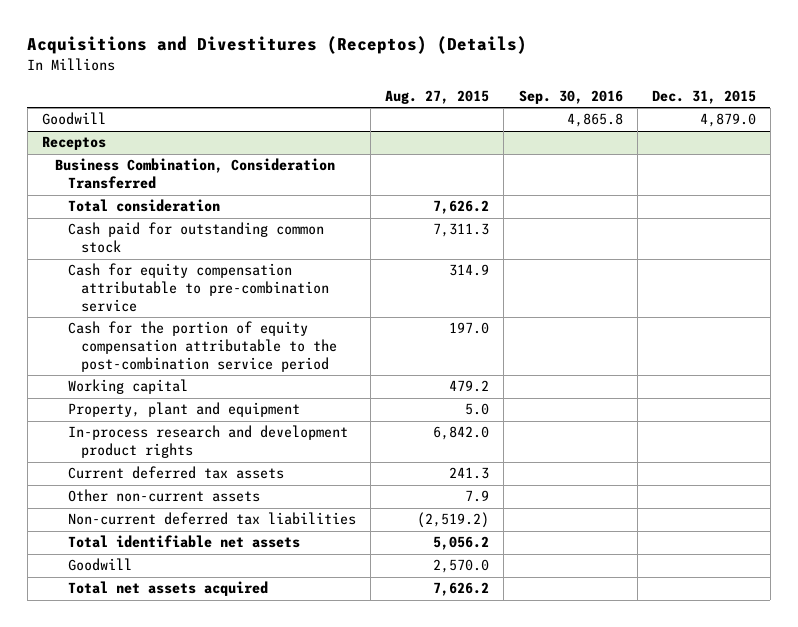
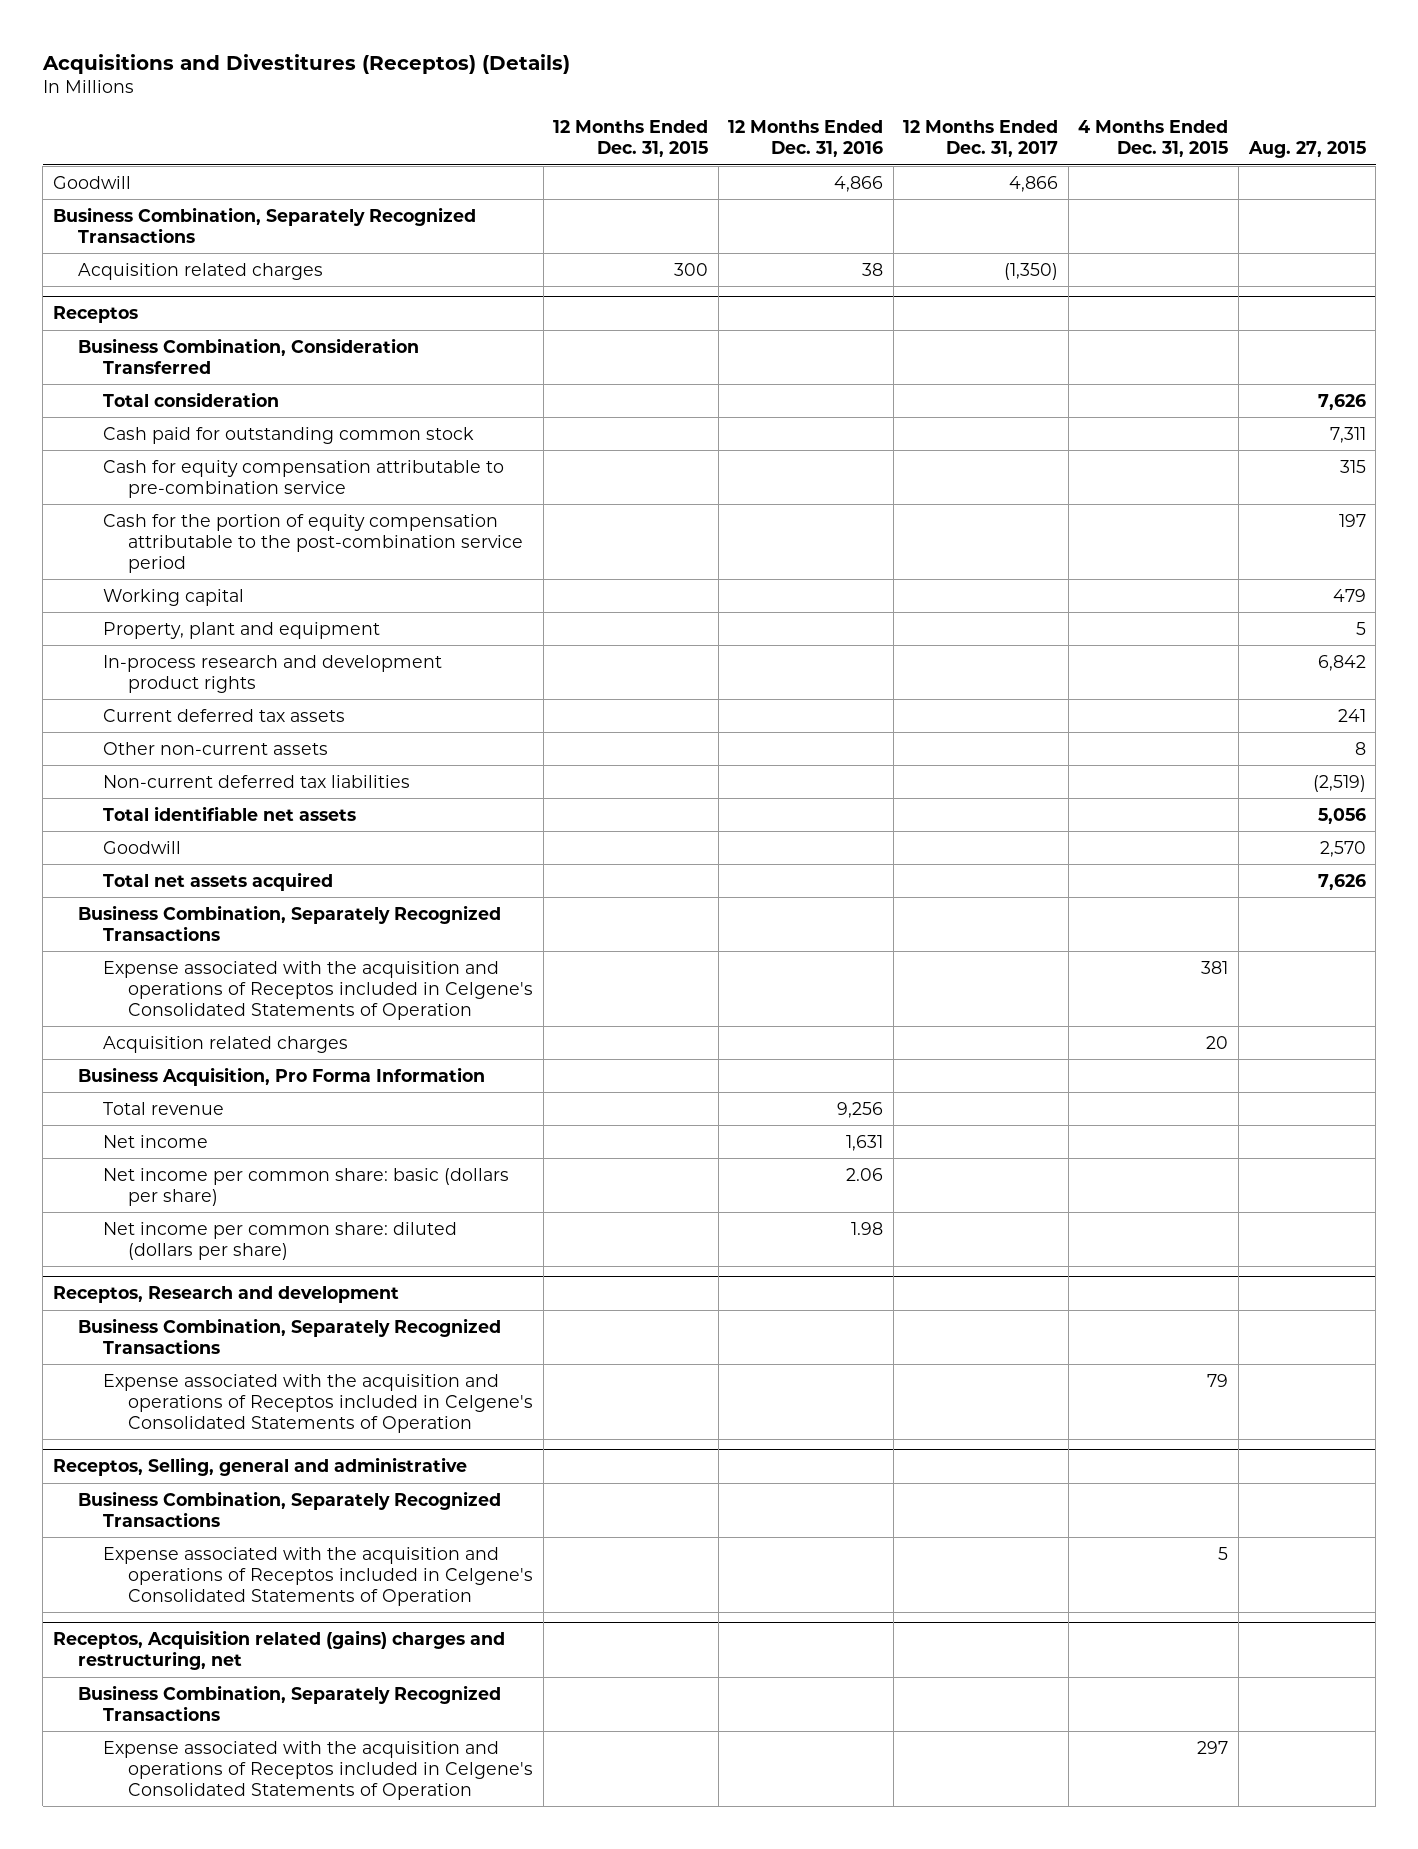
[518,90,623,105] Sep. 30, 2016 -> none
[651,90,756,105] Dec. 31, 2015 -> none
none -> [553,120,709,157] 12 Months Ended Dec. 31, 2015
none -> [728,120,884,157] 12 Months Ended Dec. 31, 2016
none -> [903,120,1059,157] 12 Months Ended Dec. 31, 2017
none -> [1078,120,1229,157] 4 Months Ended Dec. 31, 2015
none -> [52,206,476,243] Business Combination, Separately Recognized Transactions
none -> [77,262,323,280] Acquisition related charges
[433,200,490,215] 7,626.2 -> [1317,393,1366,410] 7,626
[433,223,490,238] 7,311.3 -> [1329,426,1366,443] 7,311
[449,264,490,277] 314.9 -> [1339,459,1366,473] 315
[449,322,490,335] 197.0 -> [1338,513,1366,527] 197
[449,380,490,393] 479.2 -> [1332,588,1366,602] 479
[465,403,490,416] 5.0 -> [1355,621,1366,635] 5
[433,426,490,441] 6,842.0 -> [1317,654,1366,671] 6,842
[449,467,490,480] 241.3 -> [1337,708,1366,722] 241
[465,490,490,503] 7.9 -> [1354,741,1366,755] 8
[417,512,490,529] (2,519.2) -> [1312,774,1366,792] (2,519)
[433,536,490,551] 5,056.2 -> [1317,807,1366,824] 5,056
[433,559,490,574] 2,570.0 -> [1319,840,1366,857] 2,570
[433,582,490,597] 7,626.2 -> [1317,873,1366,890] 7,626
none -> [77,904,501,941] Business Combination, Separately Recognized Transactions
none -> [103,960,534,1020] Expense associated with the acquisition and operations of Receptos included in Celgene's Consolidated Statements of Operation
none -> [103,1035,349,1053] Acquisition related charges
none -> [77,1066,485,1086] Business Acquisition, Pro Forma Information
none -> [103,1101,225,1115] Total revenue
none -> [103,1134,209,1148] Net income
none -> [103,1167,510,1206] Net income per common share: basic (dollars per share)
none -> [103,1221,458,1260] Net income per common share: diluted (dollars per share)
none -> [52,1286,399,1304] Receptos, Research and development
none -> [77,1317,501,1354] Business Combination, Separately Recognized Transactions
none -> [103,1373,534,1433] Expense associated with the acquisition and operations of Receptos included in Celgene's Consolidated Statements of Operation
none -> [52,1457,467,1477] Receptos, Selling, general and administrative
none -> [77,1490,501,1527] Business Combination, Separately Recognized Transactions
none -> [103,1546,534,1606] Expense associated with the acquisition and operations of Receptos included in Celgene's Consolidated Statements of Operation
none -> [52,1630,505,1671] Receptos, Acquisition related (gains) charges and restructuring, net
none -> [77,1684,501,1721] Business Combination, Separately Recognized Transactions
none -> [103,1740,534,1800] Expense associated with the acquisition and operations of Receptos included in Celgene's Consolidated Statements of Operation

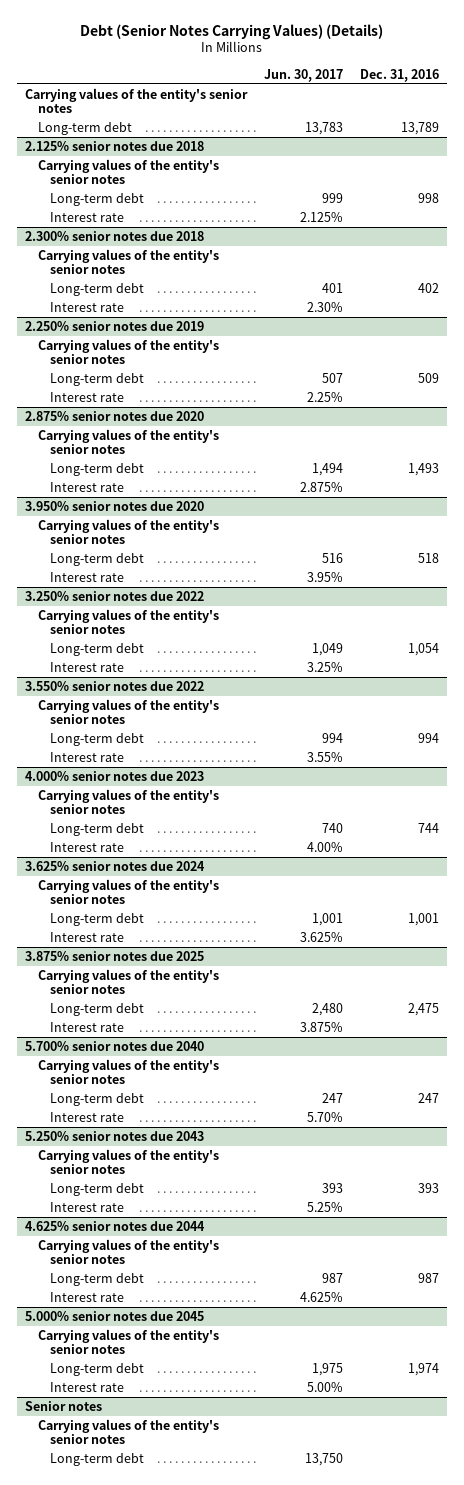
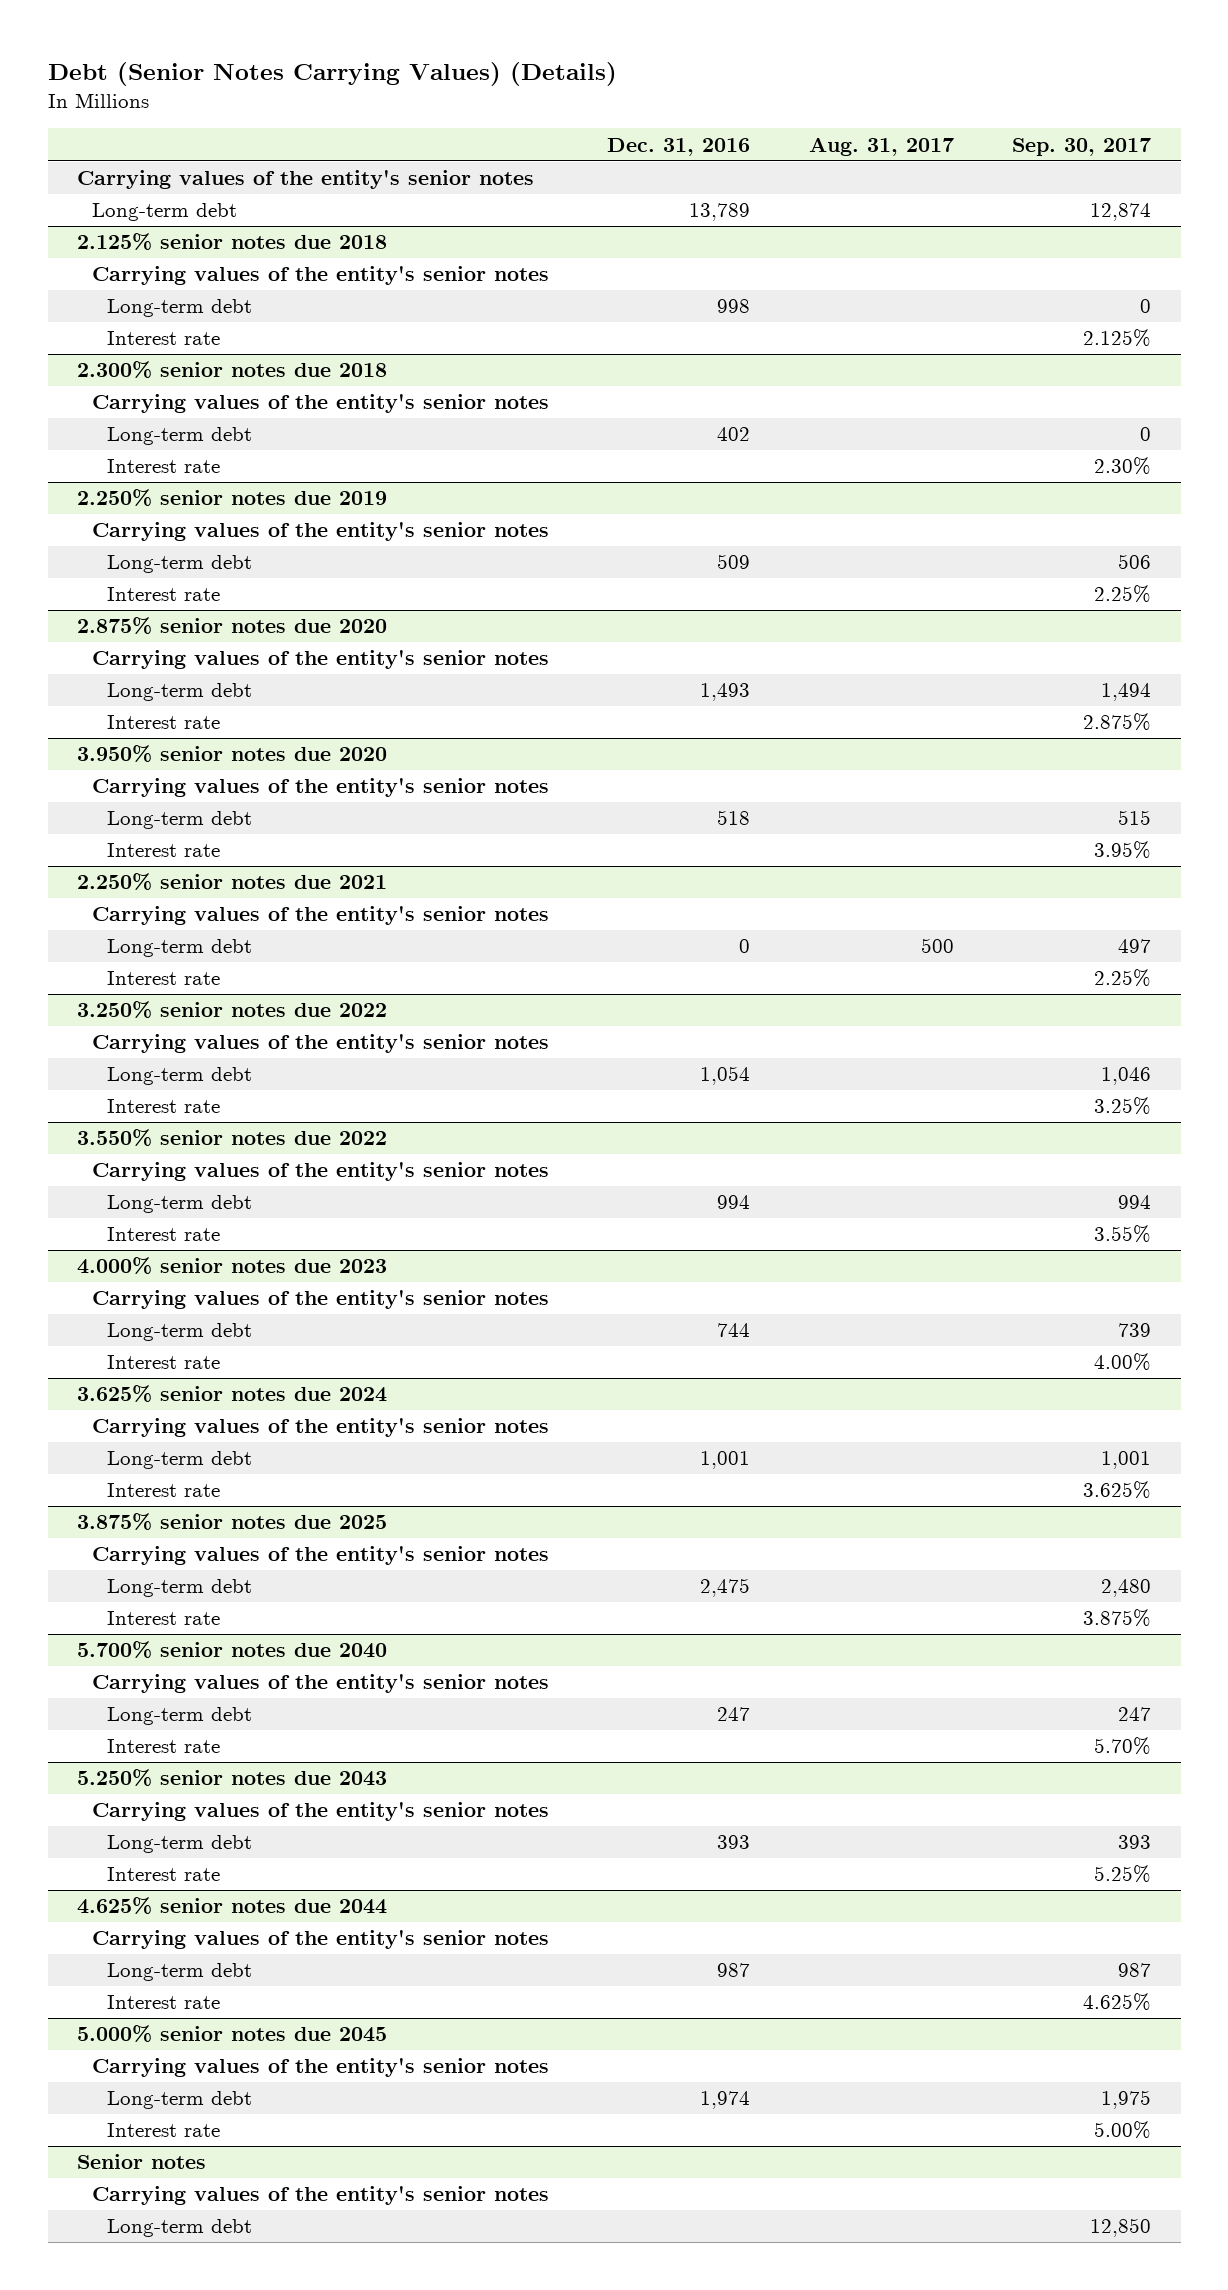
[263,68,343,82] Jun. 30, 2017 -> none
none -> [808,136,954,156] Aug. 31, 2017
none -> [1012,137,1152,156] Sep. 30, 2017
none -> [76,873,387,891] 2.250% senior notes due 2021
none -> [91,906,549,926] Carrying values of the entity's senior notes
none -> [106,939,252,958] Long-term debt
none -> [106,971,220,986] Interest rate

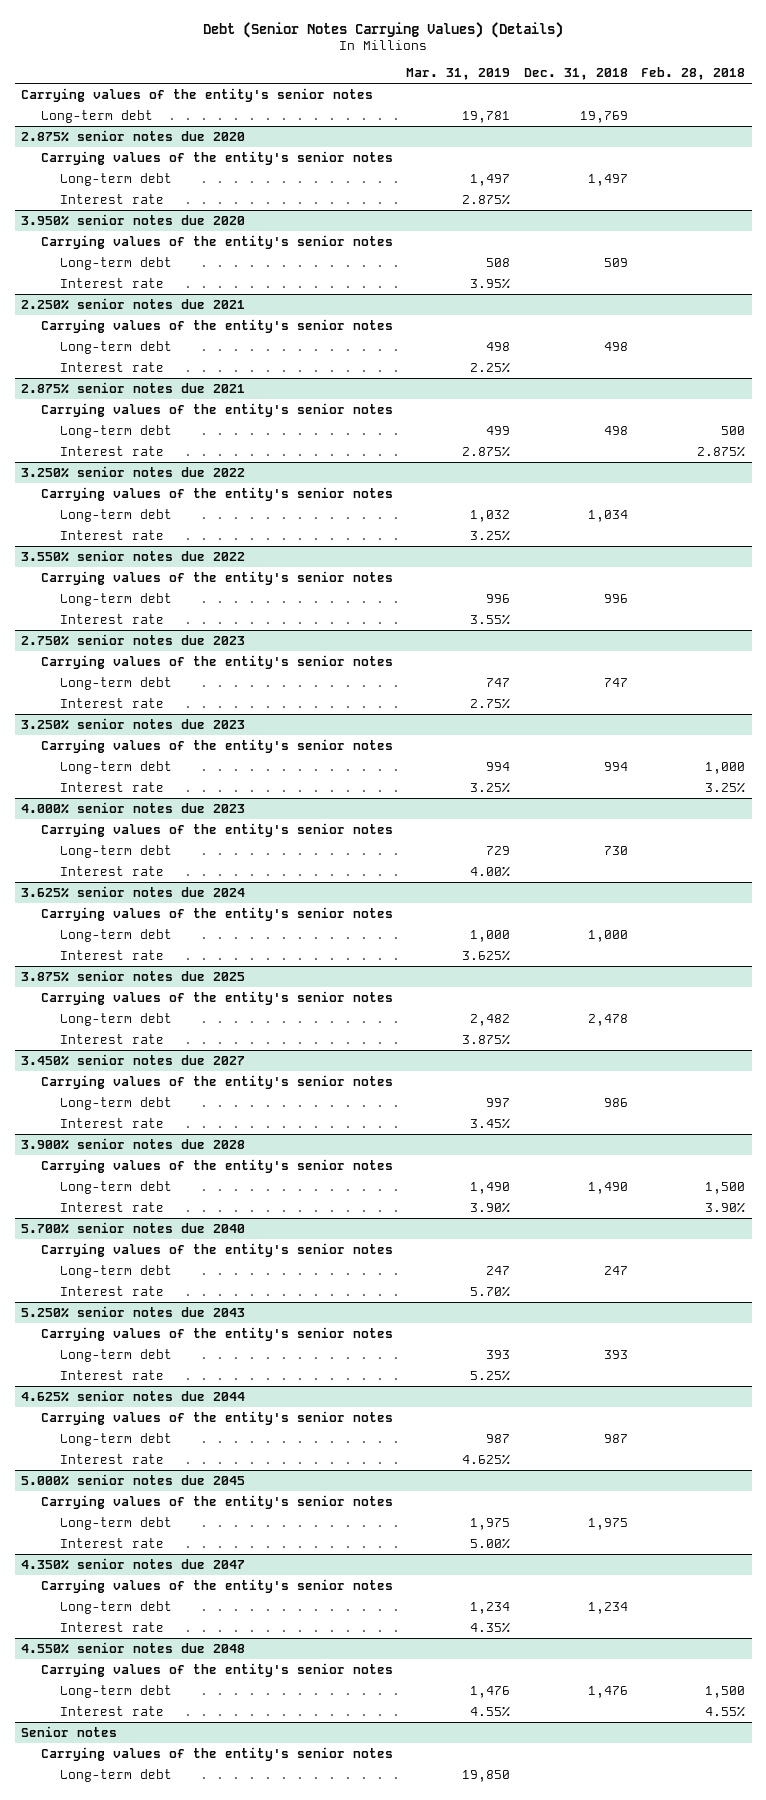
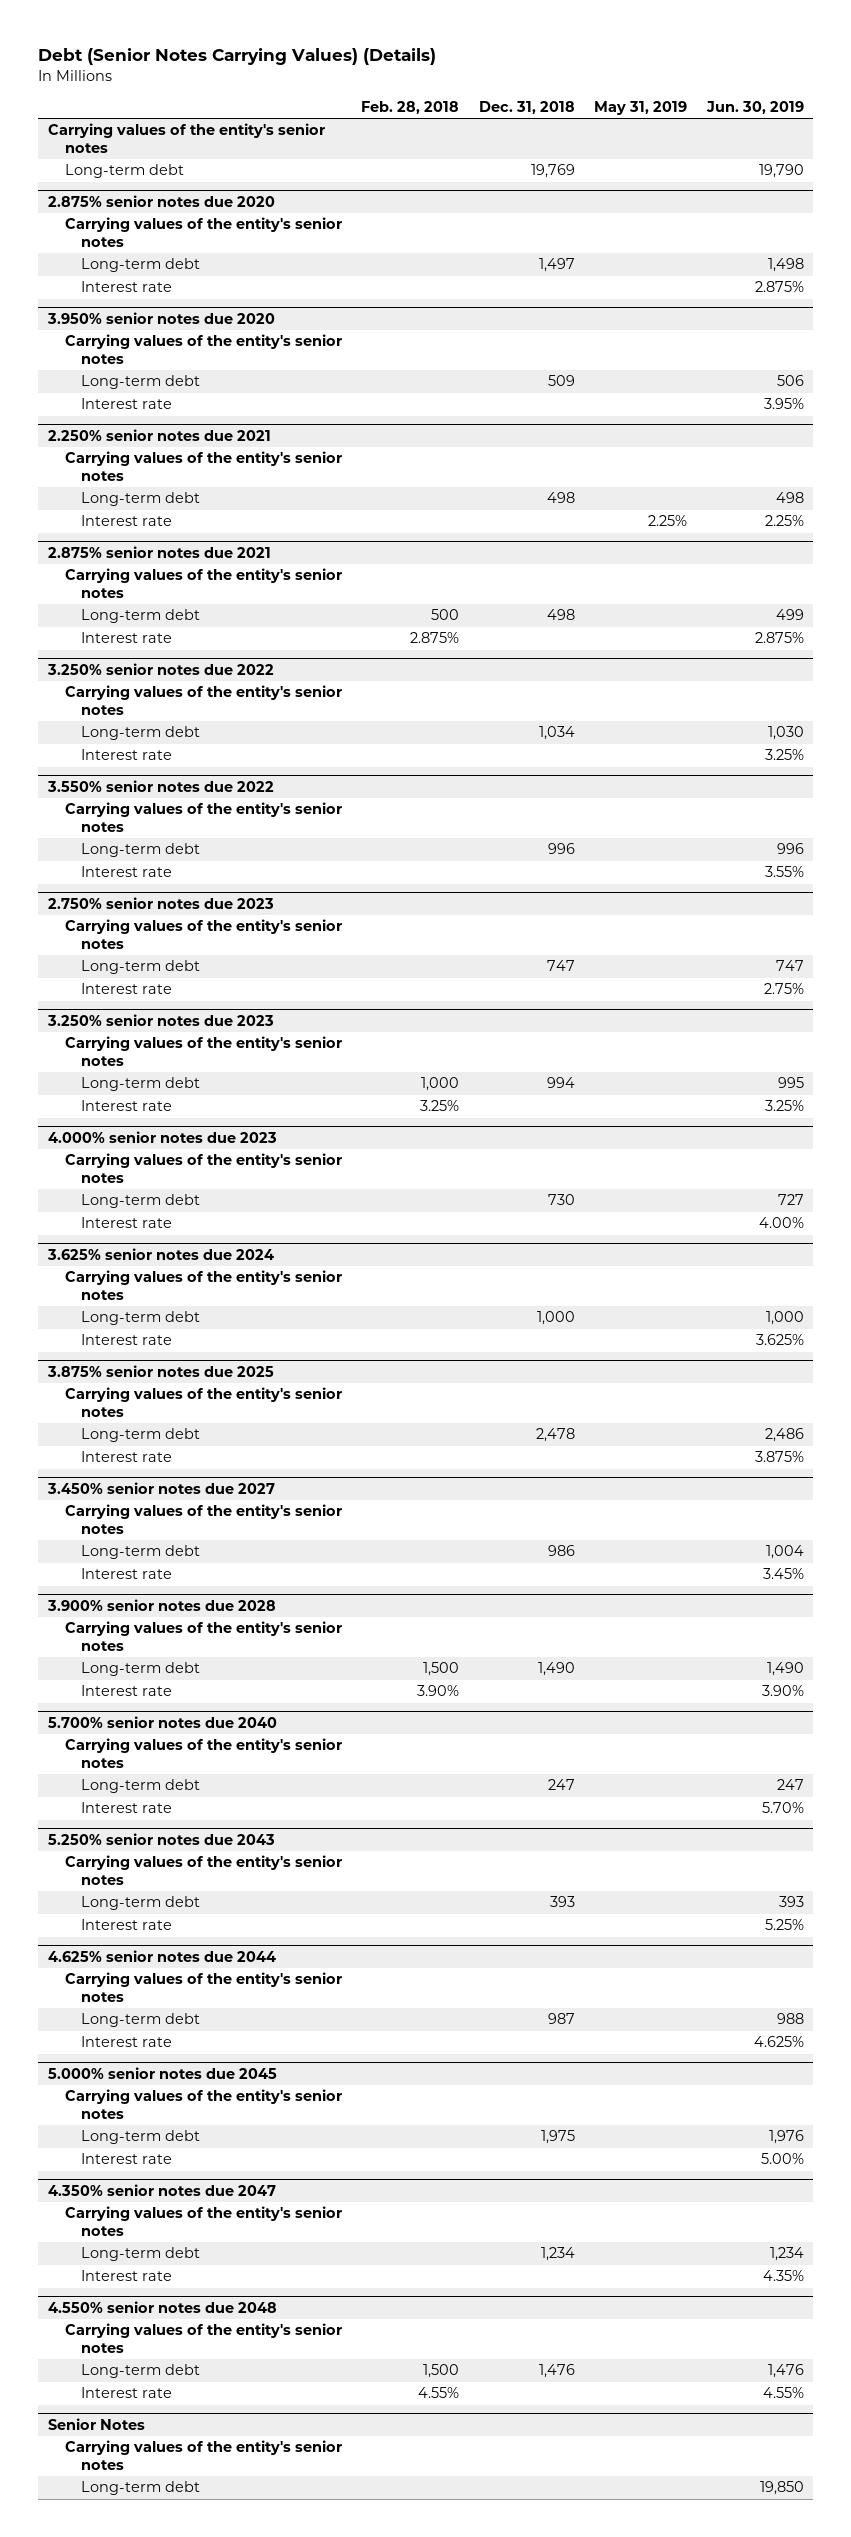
[406,68,511,81] Mar. 31, 2019 -> none
none -> [594,101,688,116] May 31, 2019
none -> [705,101,804,115] Jun. 30, 2019
[21,1725,118,1737] Senior notes -> [47,2418,145,2431] Senior Notes

